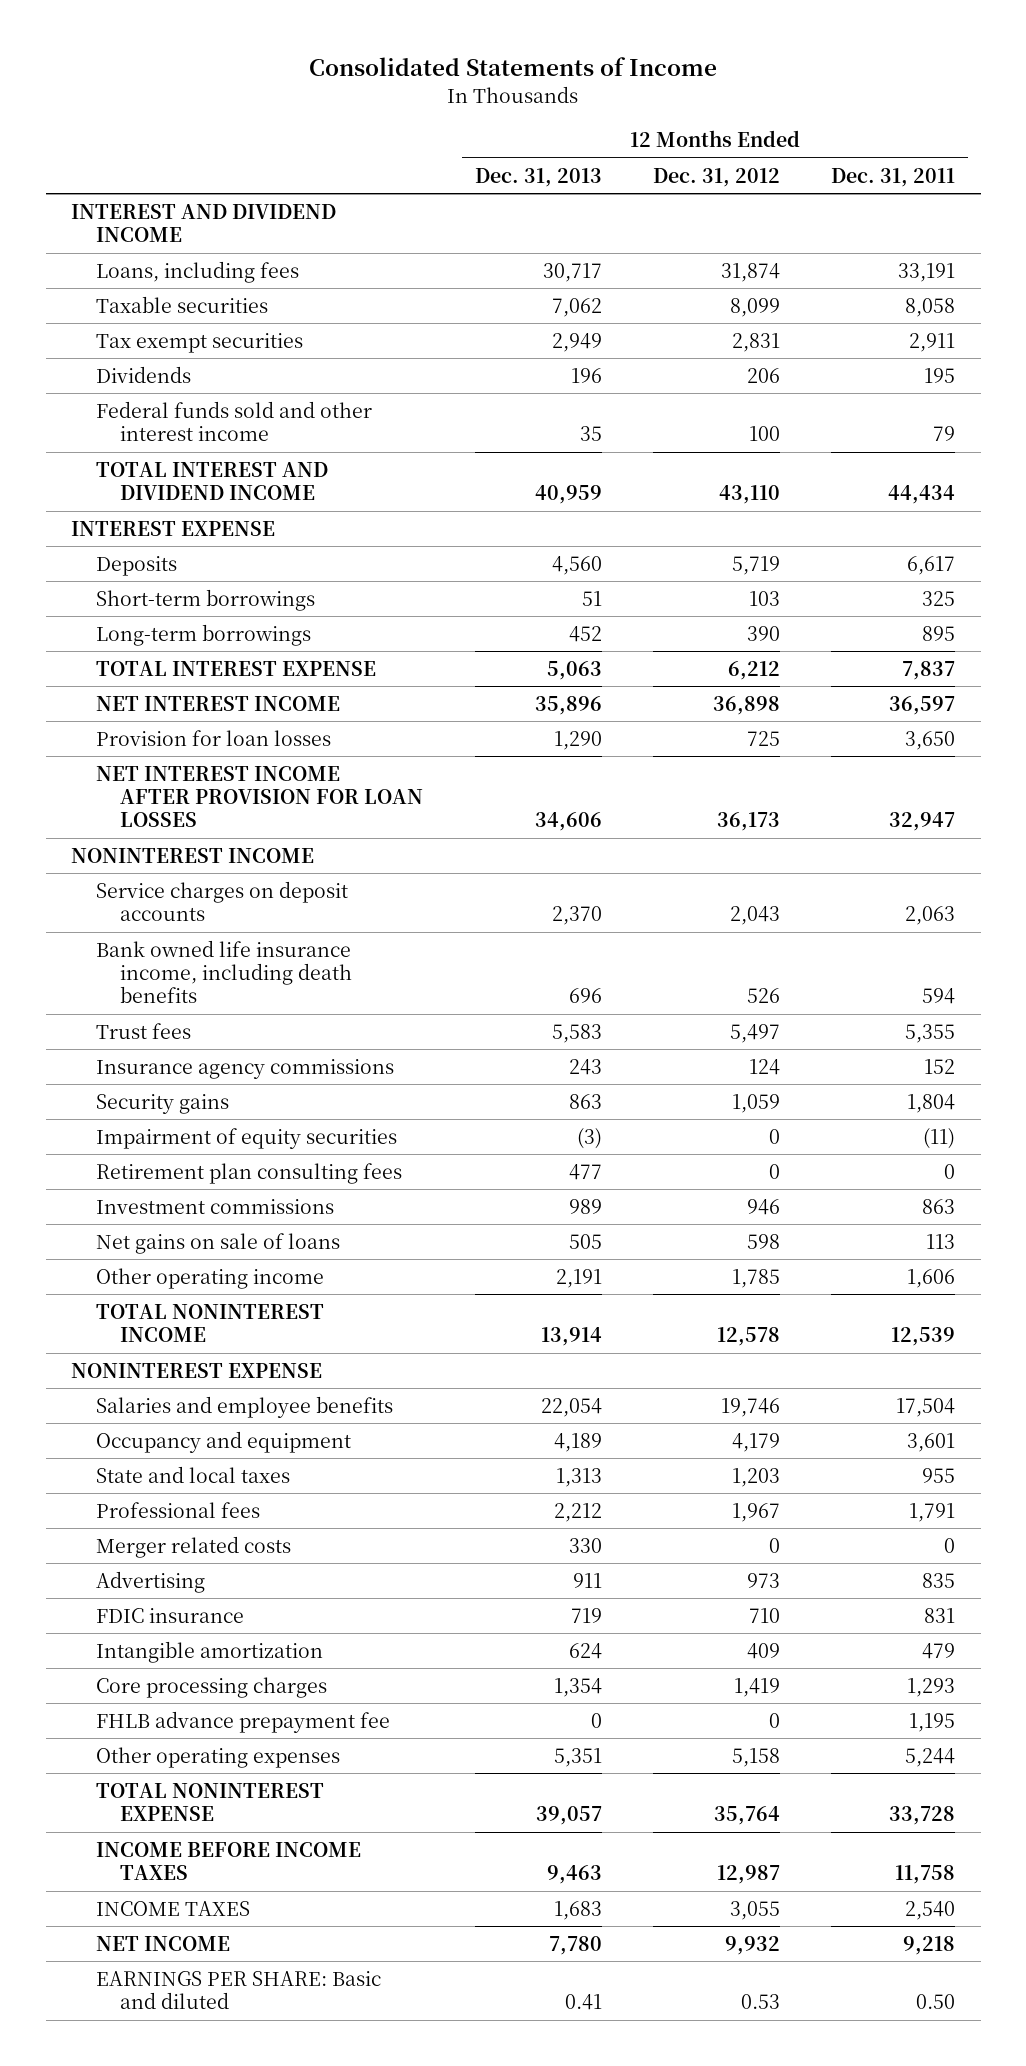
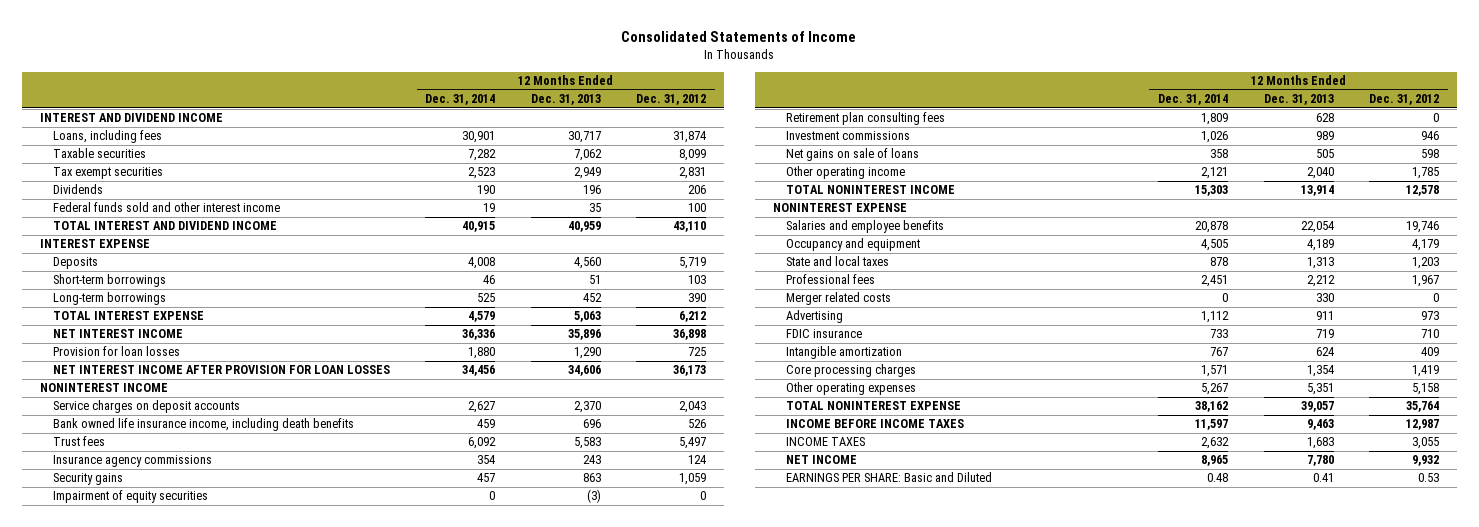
[831,167,956,187] Dec. 31, 2011 -> none
none -> [425,94,496,106] Dec. 31, 2014
[568,1163,602,1180] 477 -> [1315,113,1334,123] 628
[555,1268,602,1288] 2,191 -> [1306,167,1334,180] 2,040
[95,1710,390,1733] FHLB advance prepayment fee -> none
[95,1970,381,2010] EARNINGS PER SHARE: Basic and diluted -> [785,472,992,483] EARNINGS PER SHARE: Basic and Diluted

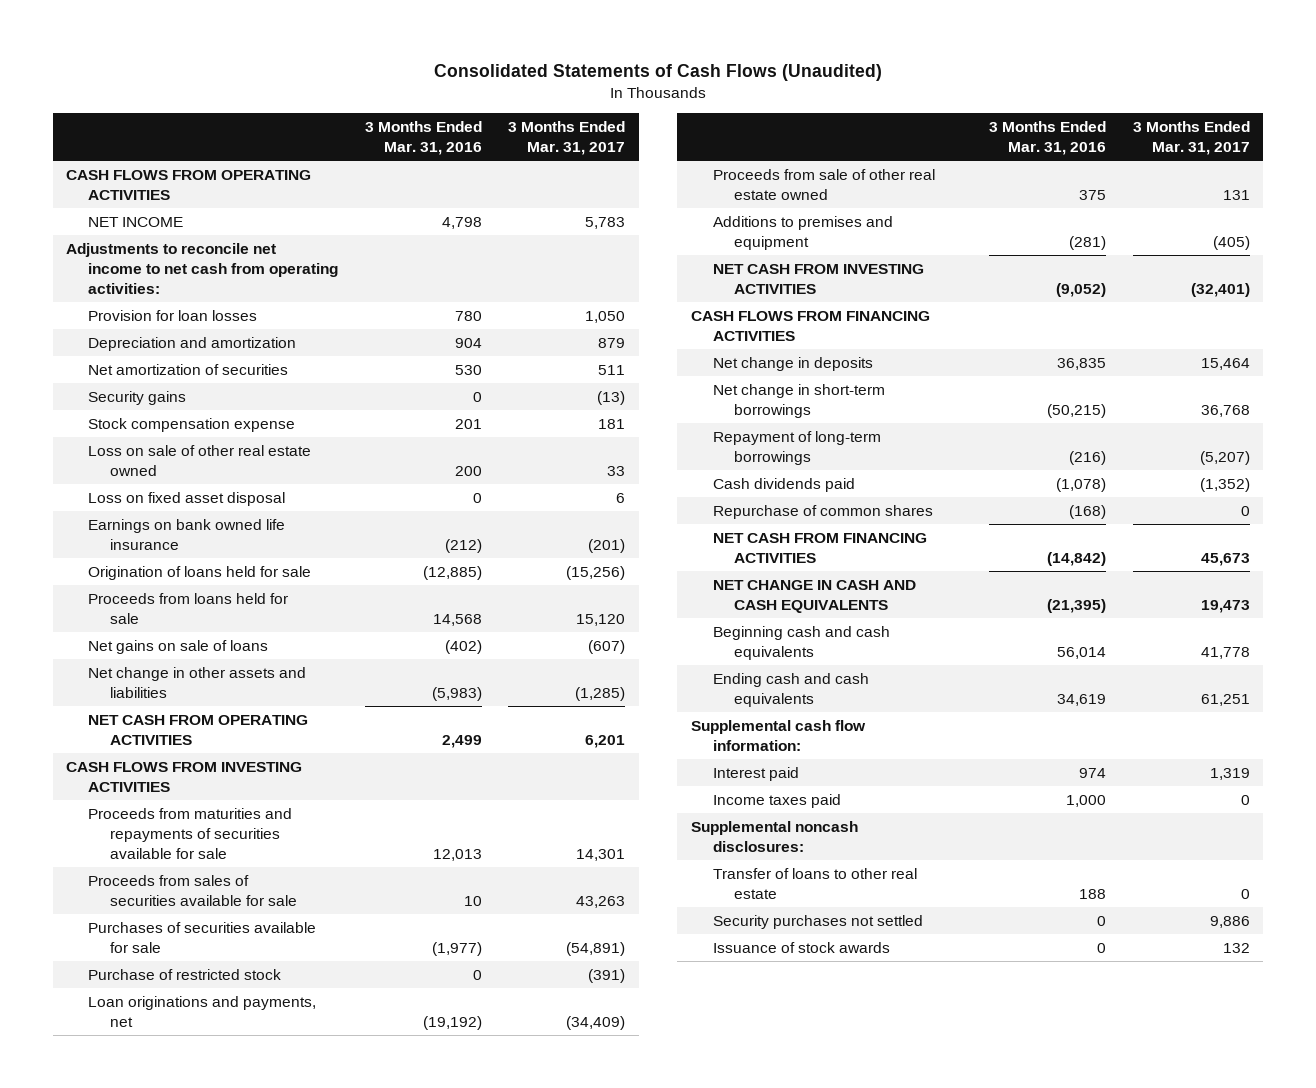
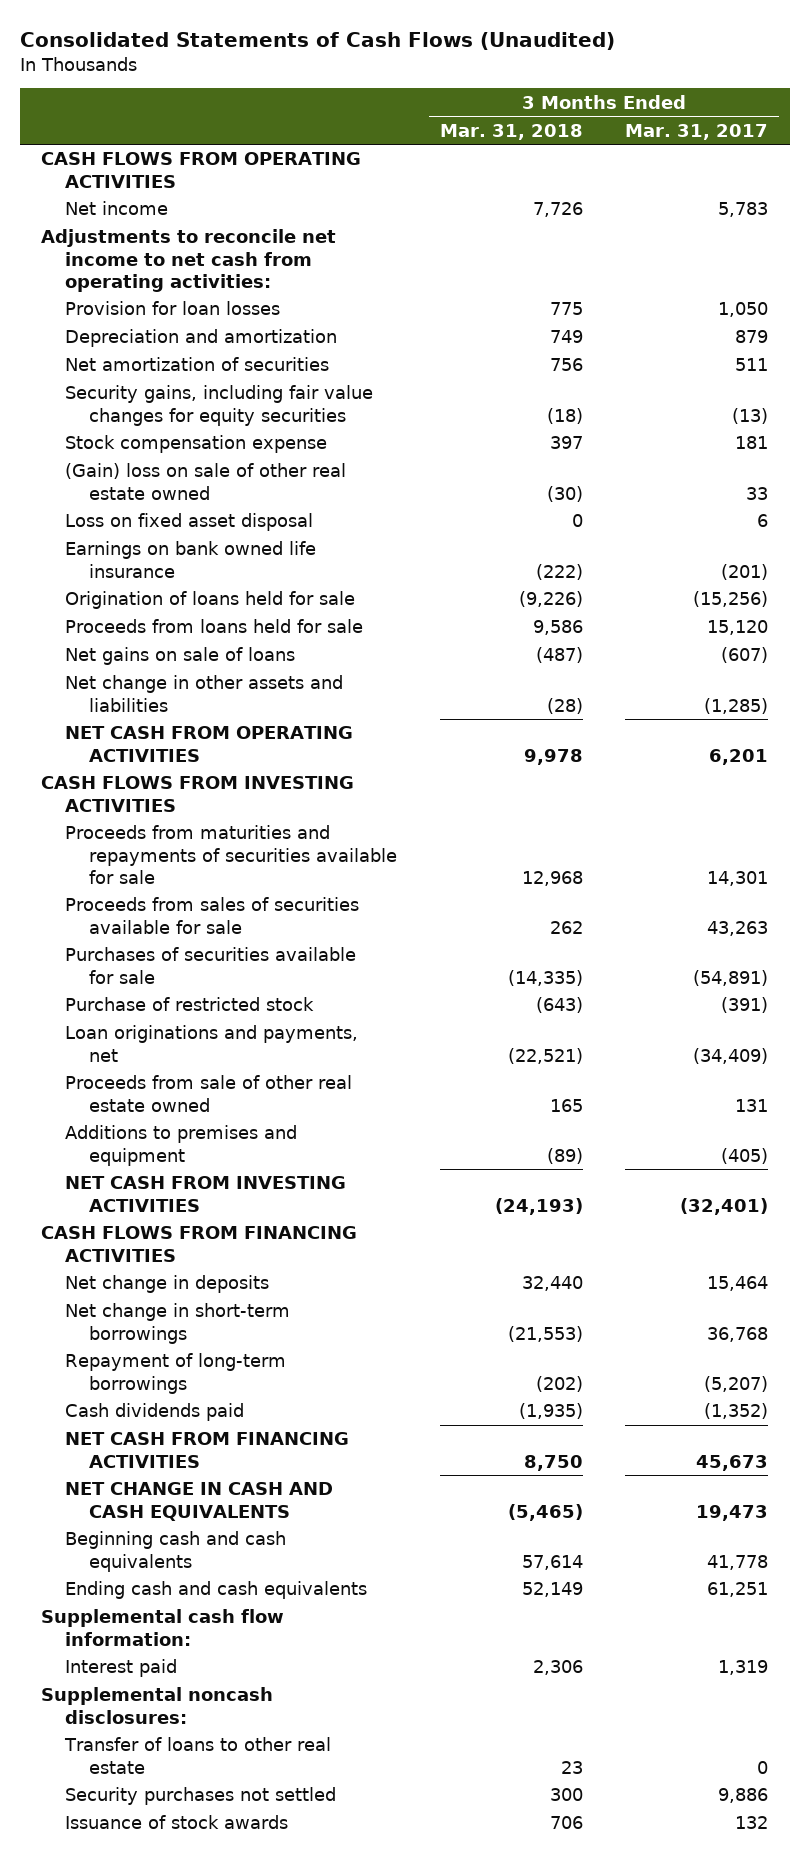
[364,121,482,156] 3 Months Ended Mar. 31, 2016 -> none
none -> [439,123,583,140] Mar. 31, 2018
[88,216,184,227] NET INCOME -> [65,201,169,216] Net income
[88,390,187,405] Security gains -> [65,385,374,426] Security gains, including fair value changes for equity securities
[88,444,312,476] Loss on sale of other real estate owned -> [65,463,347,500] (Gain) loss on sale of other real estate owned
[712,504,933,519] Repurchase of common shares -> none
[712,793,841,808] Income taxes paid -> none

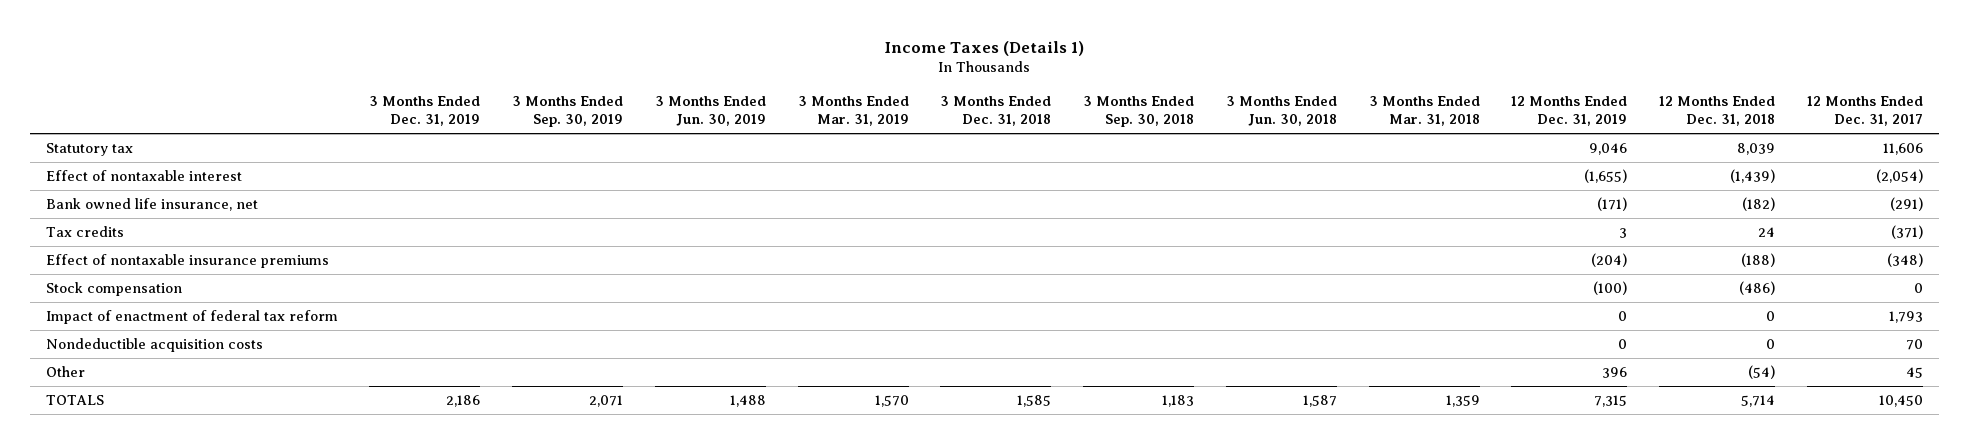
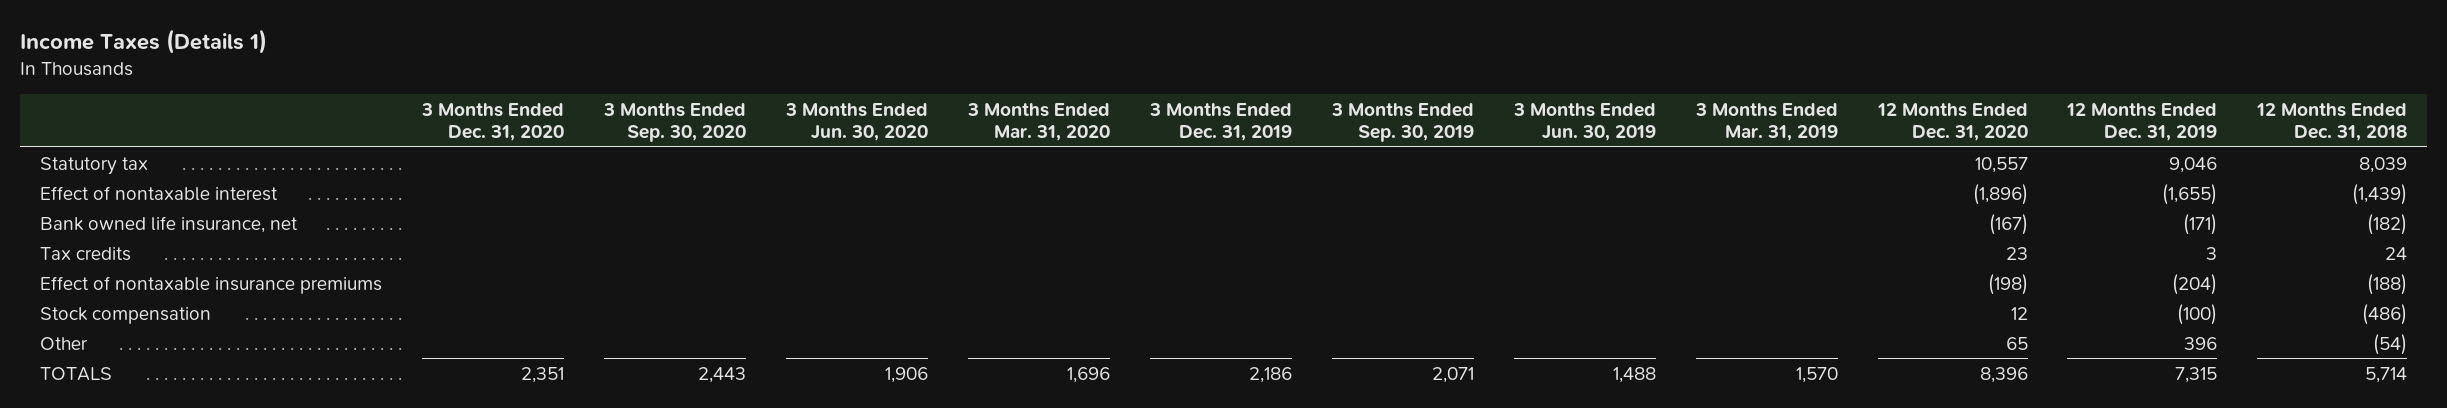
[940,96,1052,127] 3 Months Ended Dec. 31, 2018 -> none
[1083,96,1195,128] 3 Months Ended Sep. 30, 2018 -> none
[1225,96,1337,127] 3 Months Ended Jun. 30, 2018 -> none
[1368,96,1480,127] 3 Months Ended Mar. 31, 2018 -> none
[1806,96,1923,127] 12 Months Ended Dec. 31, 2017 -> none
none -> [420,102,564,141] 3 Months Ended Dec. 31, 2020
none -> [602,102,746,142] 3 Months Ended Sep. 30, 2020
none -> [784,102,928,141] 3 Months Ended Jun. 30, 2020
none -> [966,102,1110,141] 3 Months Ended Mar. 31, 2020
none -> [1876,102,2028,141] 12 Months Ended Dec. 31, 2020
[45,310,338,325] Impact of enactment of federal tax reform -> none
[45,338,263,353] Nondeductible acquisition costs -> none

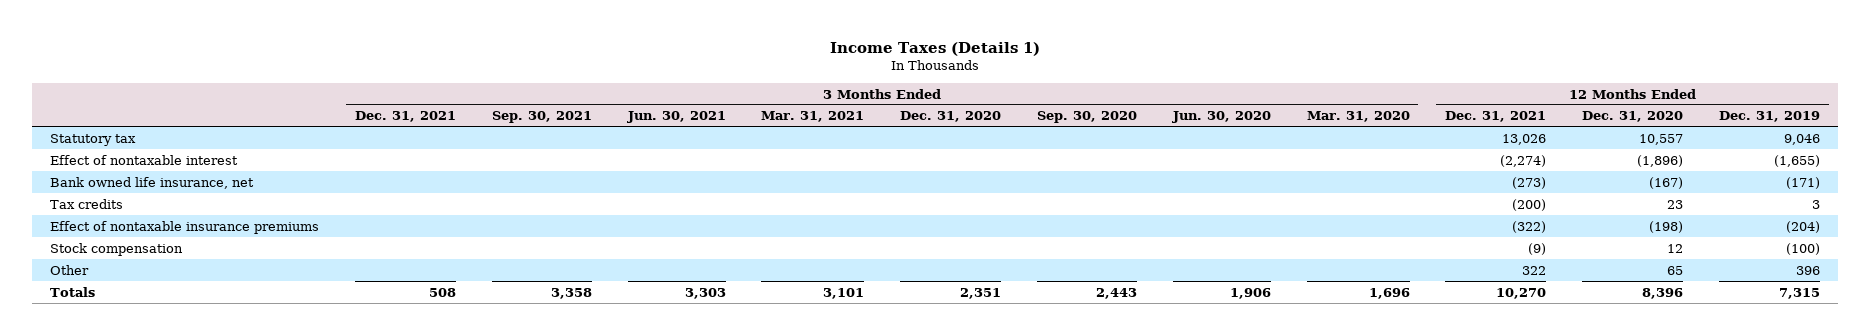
[1148,102,1292,141] 3 Months Ended Dec. 31, 2019 -> none
[1330,102,1474,142] 3 Months Ended Sep. 30, 2019 -> none
[1512,102,1656,141] 3 Months Ended Jun. 30, 2019 -> none
[1694,102,1838,141] 3 Months Ended Mar. 31, 2019 -> none
[2256,102,2408,141] 12 Months Ended Dec. 31, 2018 -> none
none -> [354,111,456,123] Dec. 31, 2021
none -> [491,111,592,124] Sep. 30, 2021
none -> [626,111,726,124] Jun. 30, 2021
none -> [761,111,865,123] Mar. 31, 2021
none -> [1445,111,1547,123] Dec. 31, 2021
[39,366,112,381] TOTALS -> [50,286,96,297] Totals

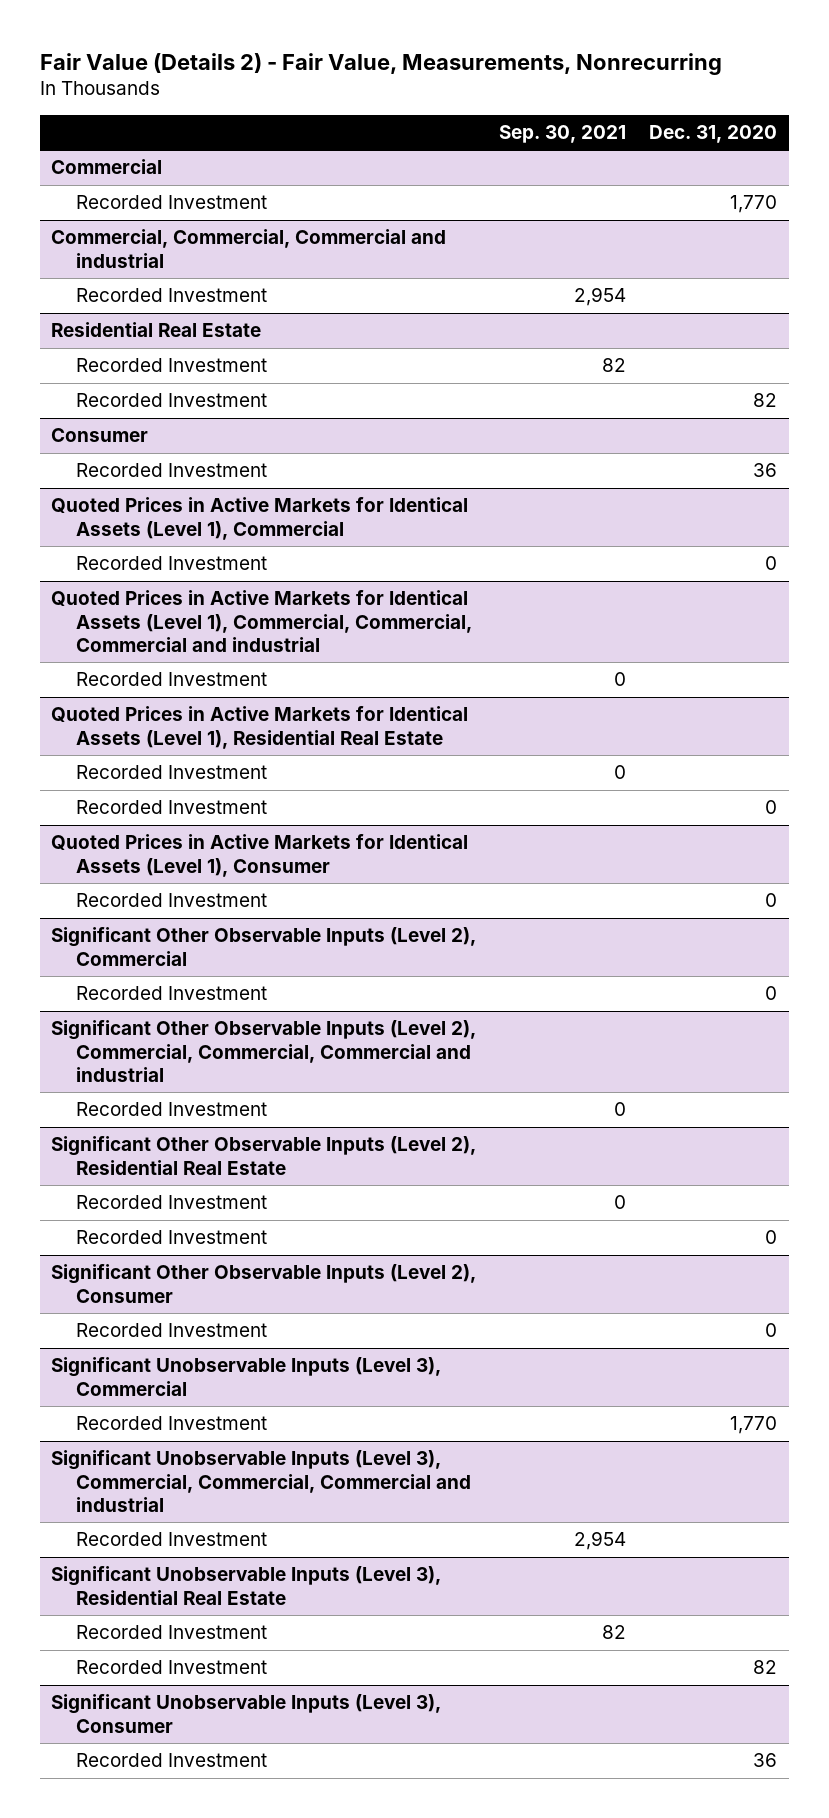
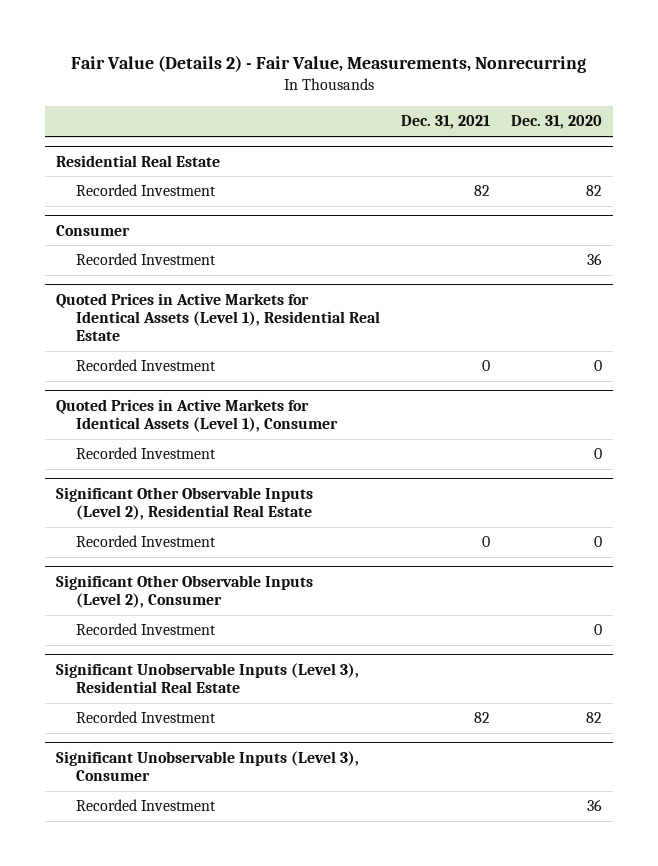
[499,124,627,143] Sep. 30, 2021 -> none
none -> [401,115,491,130] Dec. 31, 2021
[51,159,163,175] Commercial -> none
[76,195,268,210] Recorded Investment -> none
[51,229,447,268] Commercial, Commercial, Commercial and industrial -> none
[76,288,268,303] Recorded Investment -> none
[76,358,268,373] Recorded Investment -> none
[51,497,469,540] Quoted Prices in Active Markets for Identical Assets (Level 1), Commercial -> none
[76,556,268,571] Recorded Investment -> none
[51,590,473,653] Quoted Prices in Active Markets for Identical Assets (Level 1), Commercial, Commercial, Commercial and industrial -> none
[76,672,268,687] Recorded Investment -> none
[76,765,268,780] Recorded Investment -> none
[51,927,477,966] Significant Other Observable Inputs (Level 2), Commercial -> none
[76,986,268,1001] Recorded Investment -> none
[51,1020,477,1083] Significant Other Observable Inputs (Level 2), Commercial, Commercial, Commercial and industrial -> none
[76,1102,268,1117] Recorded Investment -> none
[76,1195,268,1210] Recorded Investment -> none
[51,1357,442,1396] Significant Unobservable Inputs (Level 3), Commercial -> none
[76,1416,268,1431] Recorded Investment -> none
[51,1450,472,1513] Significant Unobservable Inputs (Level 3), Commercial, Commercial, Commercial and industrial -> none
[76,1532,268,1547] Recorded Investment -> none
[76,1625,268,1640] Recorded Investment -> none

